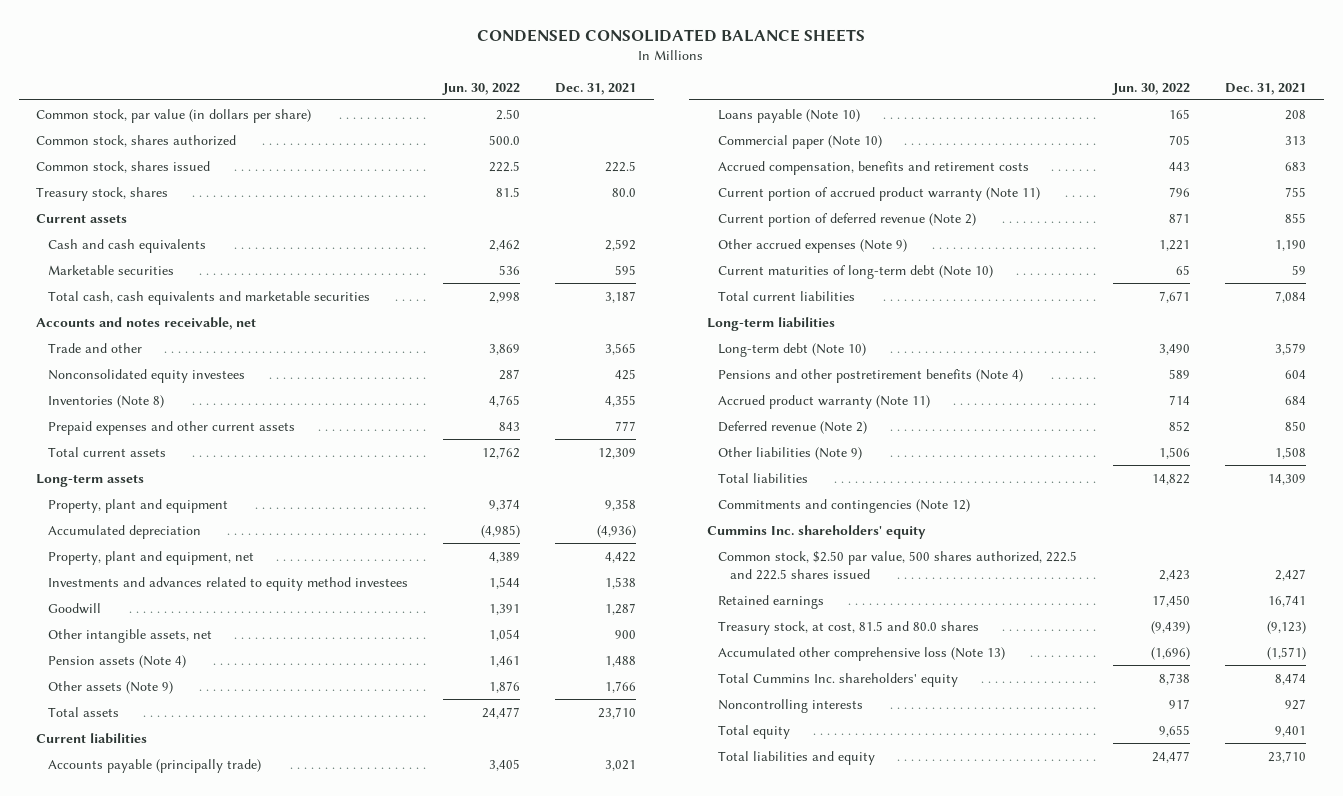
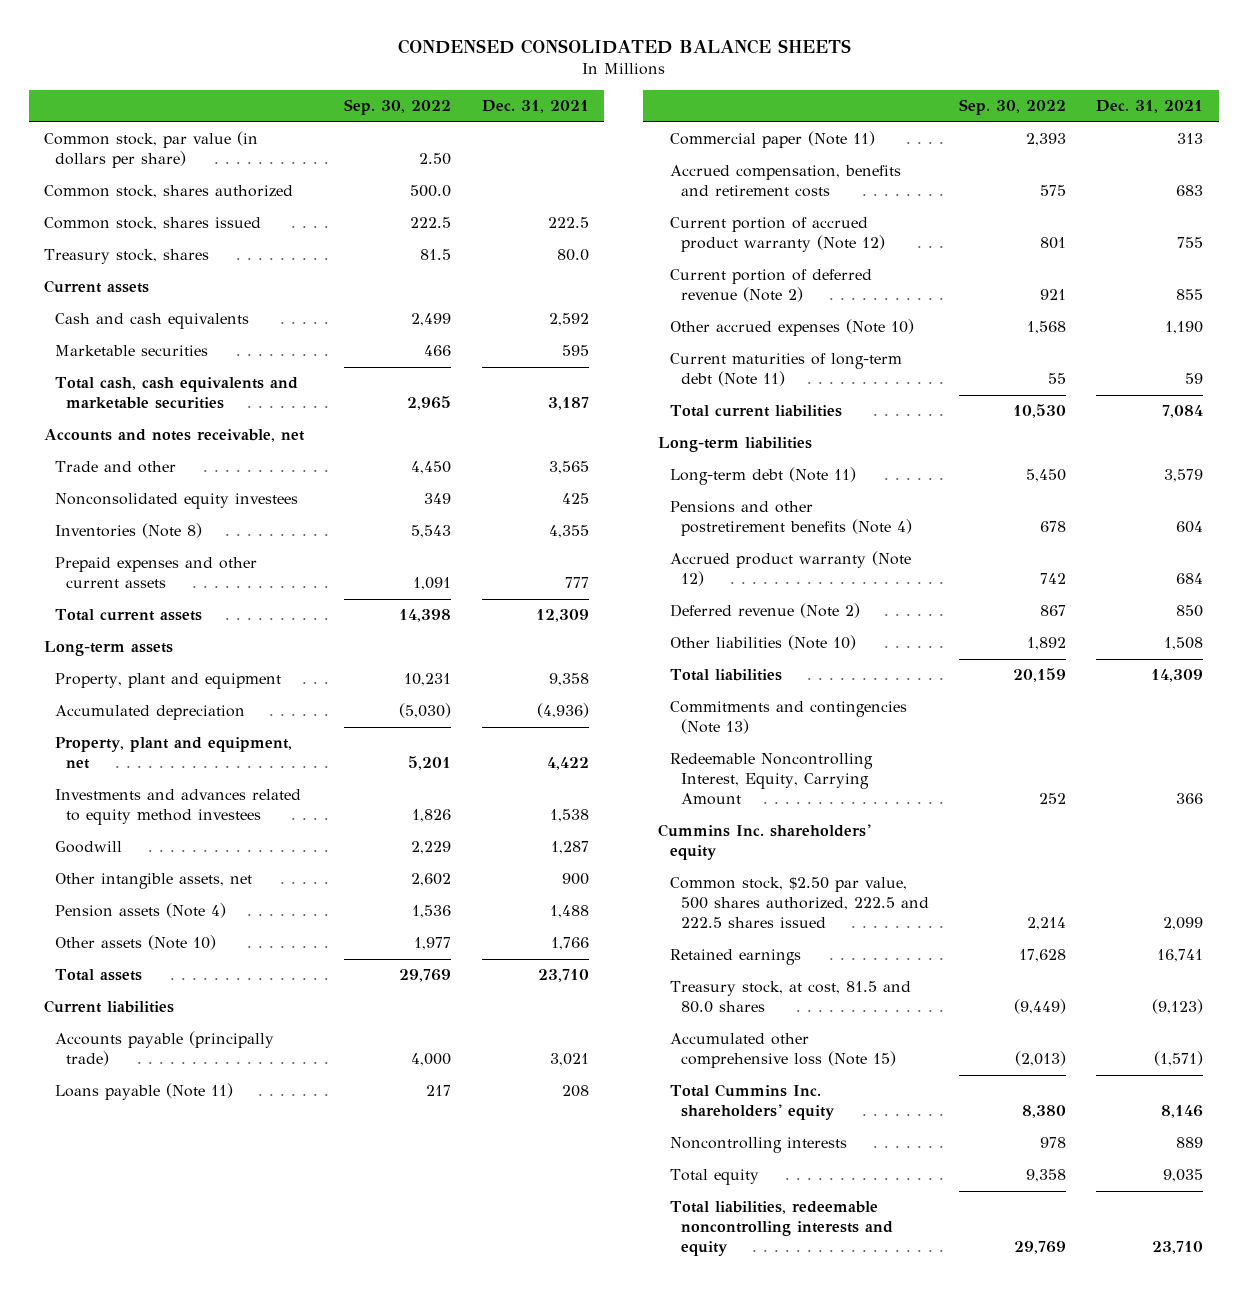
[442,82,521,95] Jun. 30, 2022 -> none
none -> [344,99,452,116] Sep. 30, 2022
[48,680,174,694] Other assets (Note 9) -> [54,935,216,951] Other assets (Note 10)
[718,108,861,123] Loans payable (Note 10) -> [54,1083,233,1101] Loans payable (Note 11)
[718,134,883,149] Commercial paper (Note 10) -> [669,131,875,149] Commercial paper (Note 11)
[718,186,1041,201] Current portion of accrued product warranty (Note 11) -> [669,217,885,253] Current portion of accrued product warranty (Note 12)
[718,238,908,253] Other accrued expenses (Note 9) -> [669,319,914,337] Other accrued expenses (Note 10)
[718,264,994,279] Current maturities of long-term debt (Note 10) -> [669,353,902,387] Current maturities of long-term debt (Note 11)
[718,342,867,357] Long-term debt (Note 10) -> [669,467,856,486] Long-term debt (Note 11)
[718,394,931,409] Accrued product warranty (Note 11) -> [669,551,911,587] Accrued product warranty (Note 12)
[718,446,863,460] Other liabilities (Note 9) -> [669,635,856,651] Other liabilities (Note 10)
[718,498,971,513] Commitments and contingencies (Note 12) -> [669,701,907,735] Commitments and contingencies (Note 13)
none -> [669,753,873,806] Redeemable Noncontrolling Interest, Equity, Carrying Amount
[1275,568,1307,581] 2,427 -> [1163,917,1204,931] 2,099
[718,646,1006,661] Accumulated other comprehensive loss (Note 13) -> [669,1033,896,1069] Accumulated other comprehensive loss (Note 15)
[1275,672,1307,685] 8,474 -> [1161,1105,1204,1119] 8,146
[1285,698,1307,710] 927 -> [1176,1137,1204,1149] 889
[1275,725,1307,737] 9,401 -> [1163,1169,1204,1183] 9,035
[718,750,876,765] Total liabilities and equity -> [669,1201,893,1257] Total liabilities, redeemable noncontrolling interests and equity

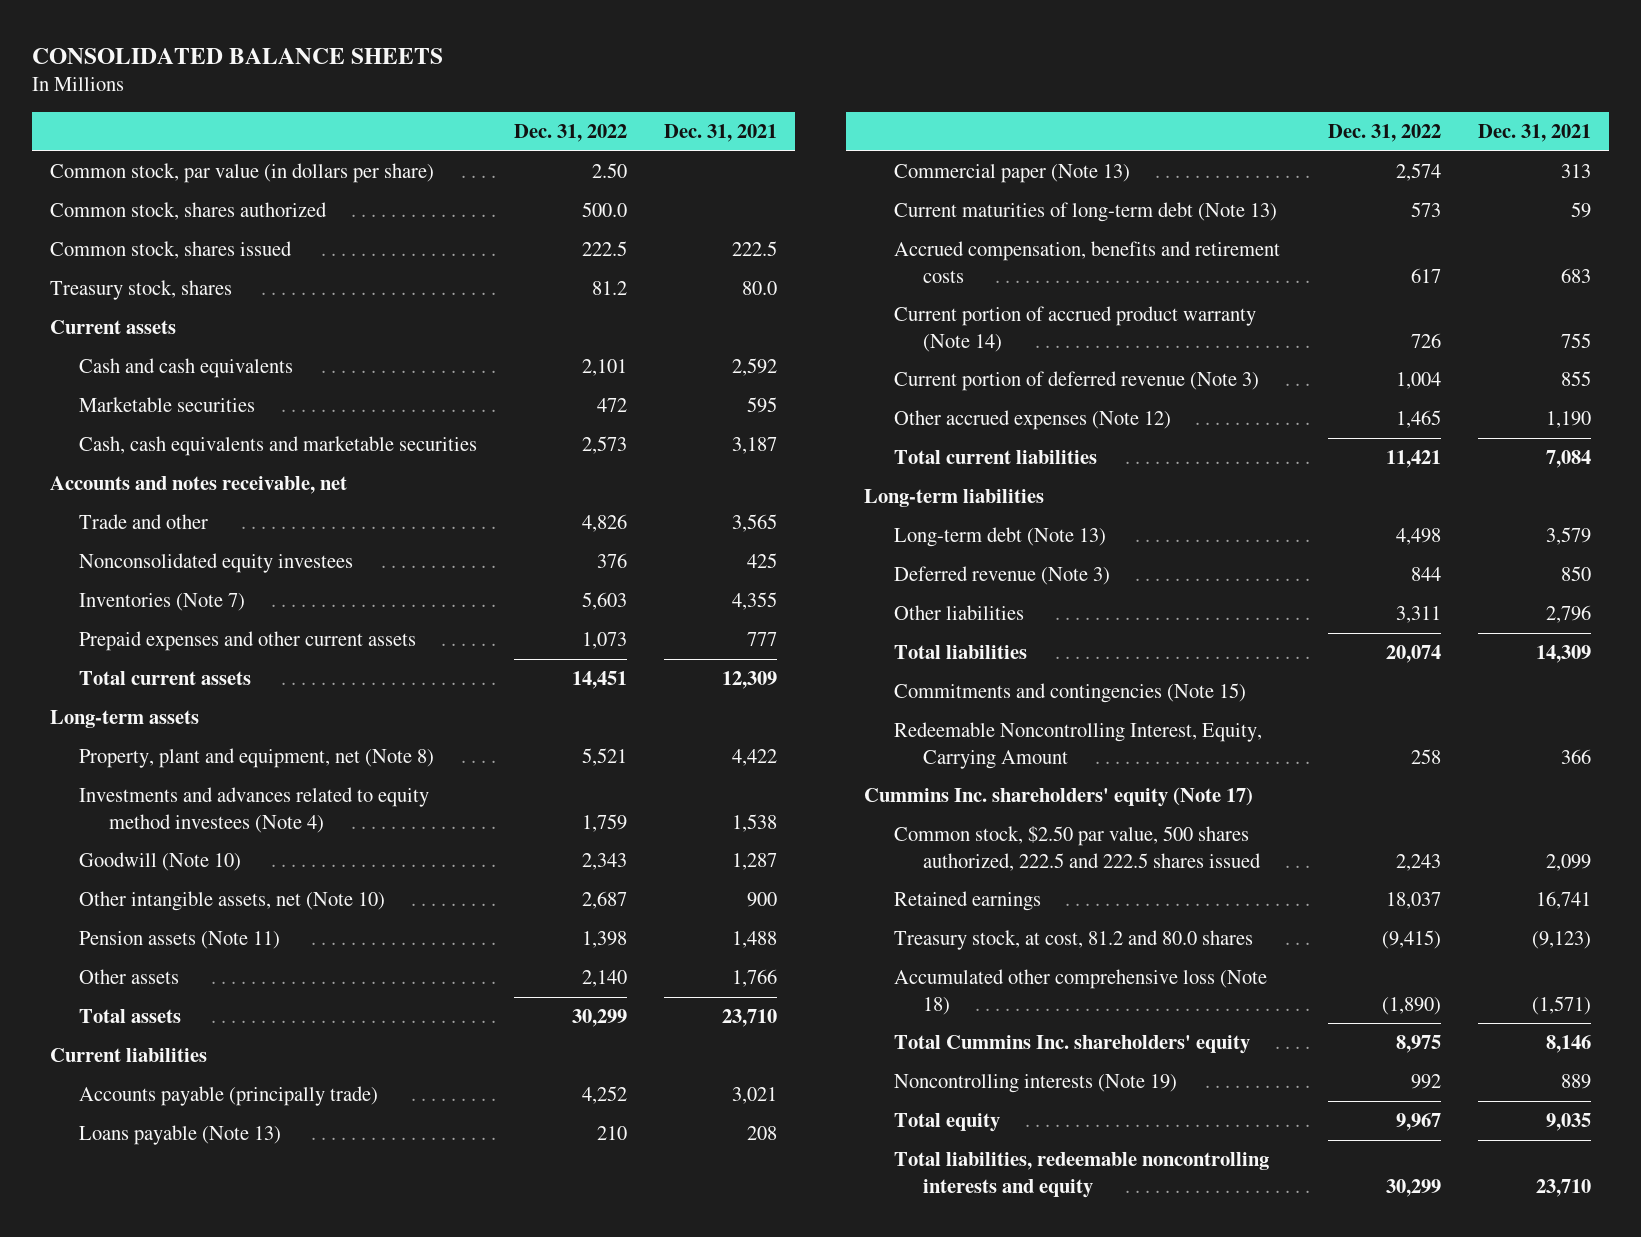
[397,39,851,55] CONDENSED CONSOLIDATED BALANCE SHEETS -> [31,47,443,64] CONSOLIDATED BALANCE SHEETS
[344,99,452,116] Sep. 30, 2022 -> none
none -> [514,124,628,143] Dec. 31, 2022
[54,377,298,410] Total cash, cash equivalents and marketable securities -> [79,436,478,457] Cash, cash equivalents and marketable securities
[54,523,202,539] Inventories (Note 8) -> [79,593,246,612] Inventories (Note 7)
[54,673,281,690] Property, plant and equipment -> none
[54,705,245,721] Accumulated depreciation -> none
[54,737,292,770] Property, plant and equipment, net -> [79,748,435,769] Property, plant and equipment, net (Note 8)
[54,789,301,826] Investments and advances related to equity method investees -> [79,787,430,833] Investments and advances related to equity method investees (Note 4)
[54,841,122,854] Goodwill -> [79,852,242,872] Goodwill (Note 10)
[54,873,252,890] Other intangible assets, net -> [79,891,386,912] Other intangible assets, net (Note 10)
[54,903,226,919] Pension assets (Note 4) -> [79,931,281,950] Pension assets (Note 11)
[54,935,216,951] Other assets (Note 10) -> [79,969,180,985] Other assets
[54,1083,233,1101] Loans payable (Note 11) -> [79,1125,282,1146] Loans payable (Note 13)
[669,131,875,149] Commercial paper (Note 11) -> [893,164,1130,184] Commercial paper (Note 13)
none -> [893,202,1277,223] Current maturities of long-term debt (Note 13)
[669,353,902,387] Current maturities of long-term debt (Note 11) -> none
[669,217,885,253] Current portion of accrued product warranty (Note 12) -> [893,306,1256,352] Current portion of accrued product warranty (Note 14)
[669,269,872,303] Current portion of deferred revenue (Note 2) -> [893,371,1259,392] Current portion of deferred revenue (Note 3)
[669,319,914,337] Other accrued expenses (Note 10) -> [893,410,1171,431] Other accrued expenses (Note 12)
[669,501,912,537] Pensions and other postretirement benefits (Note 4) -> none
[669,551,911,587] Accrued product warranty (Note 12) -> none
[669,467,856,486] Long-term debt (Note 11) -> [893,527,1106,548] Long-term debt (Note 13)
[669,603,860,619] Deferred revenue (Note 2) -> [893,566,1110,586] Deferred revenue (Note 3)
[669,635,856,651] Other liabilities (Note 10) -> [893,605,1024,621] Other liabilities
[1164,637,1204,651] 1,508 -> [1545,605,1591,624] 2,796
[669,701,907,735] Commitments and contingencies (Note 13) -> [893,683,1246,704] Commitments and contingencies (Note 15)
[658,824,872,861] Cummins Inc. shareholders' equity -> [864,787,1254,808] Cummins Inc. shareholders' equity (Note 17)
[669,981,911,1014] Treasury stock, at cost, 81.5 and 80.0 shares -> [893,930,1253,951] Treasury stock, at cost, 81.2 and 80.0 shares
[669,1033,896,1069] Accumulated other comprehensive loss (Note 15) -> [893,969,1267,1015] Accumulated other comprehensive loss (Note 18)
[669,1137,847,1154] Noncontrolling interests -> [893,1074,1177,1094] Noncontrolling interests (Note 19)

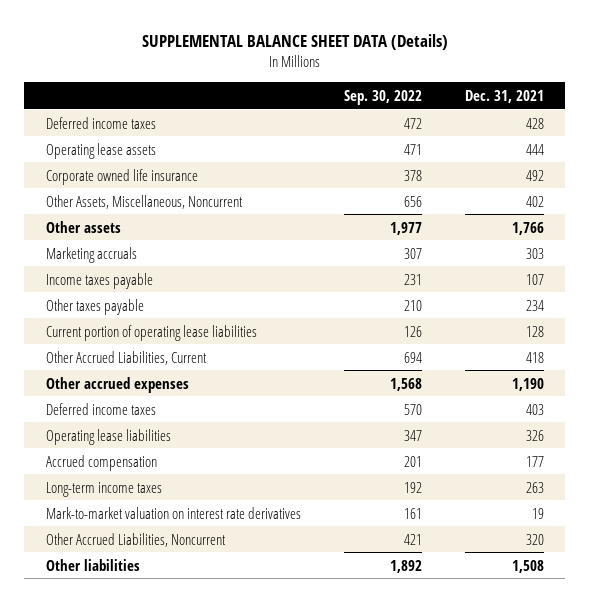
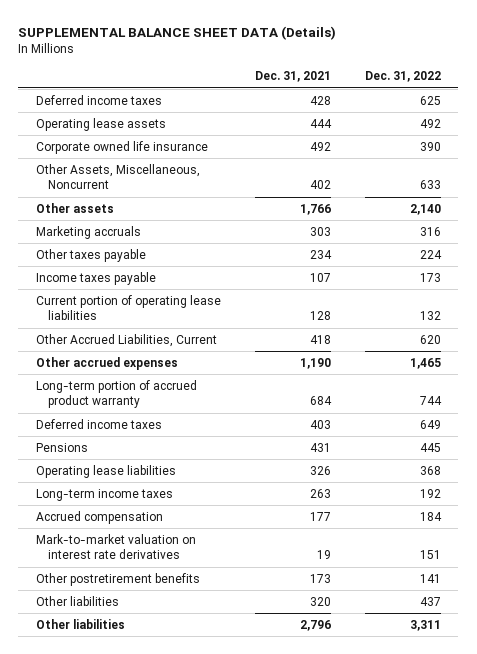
[343,89,422,105] Sep. 30, 2022 -> none
none -> [365,71,442,83] Dec. 31, 2022
[45,272,153,289] Income taxes payable -> [35,271,156,285] Income taxes payable
none -> [35,379,197,409] Long-term portion of accrued product warranty
none -> [35,442,88,452] Pensions
[45,454,157,471] Accrued compensation -> [35,510,163,524] Accrued compensation
none -> [35,572,200,586] Other postretirement benefits
[45,532,226,547] Other Accrued Liabilities, Noncurrent -> [35,595,119,606] Other liabilities
[511,559,544,573] 1,508 -> [299,619,331,631] 2,796

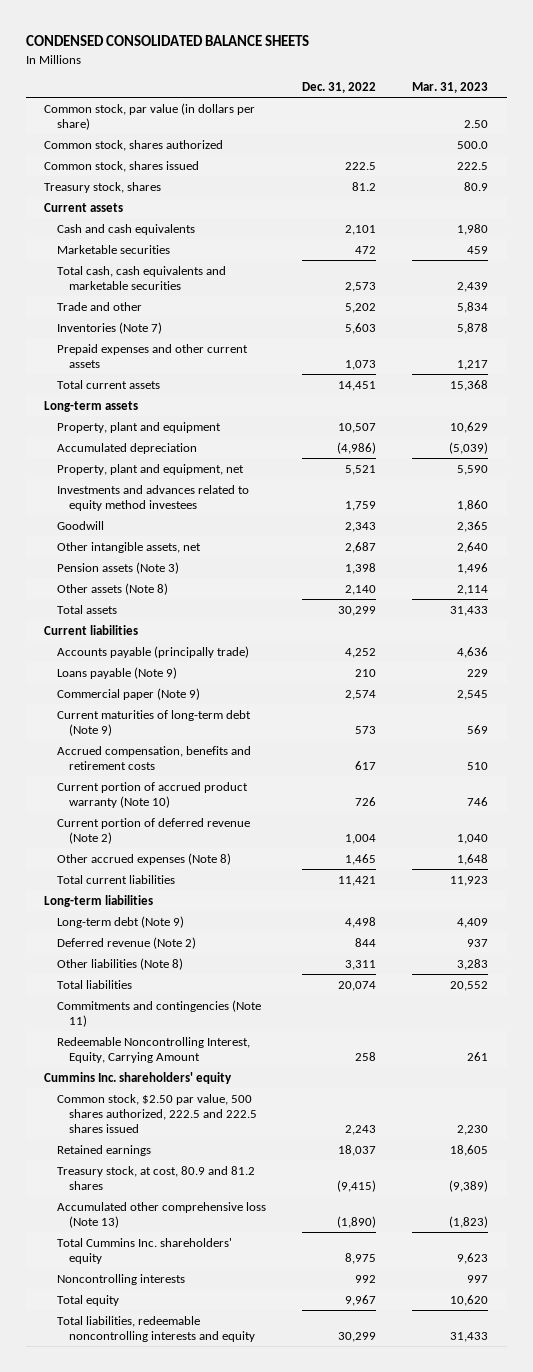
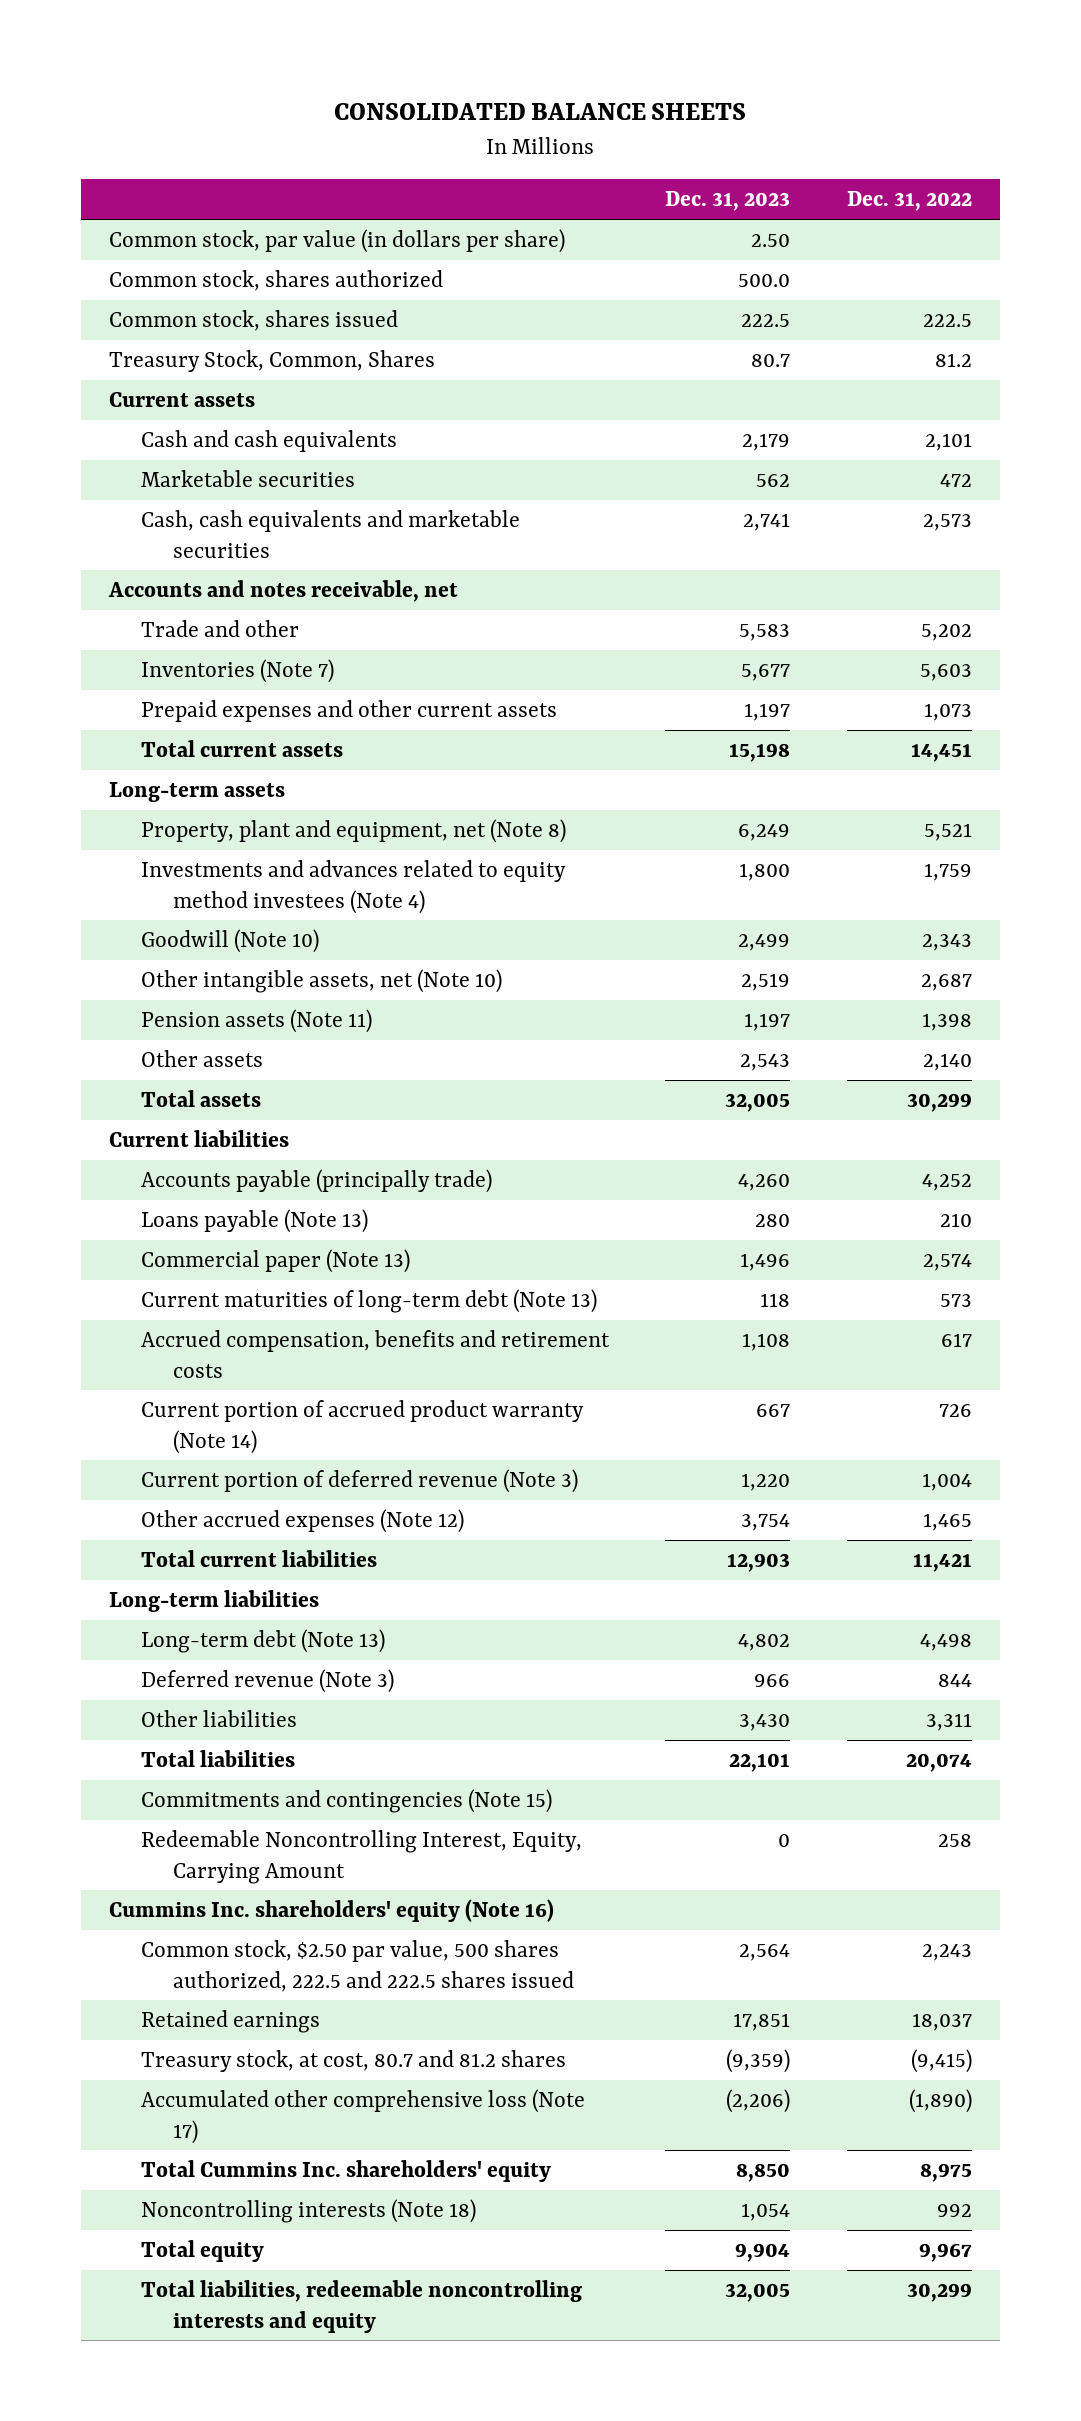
[25,35,309,47] CONDENSED CONSOLIDATED BALANCE SHEETS -> [334,103,747,121] CONSOLIDATED BALANCE SHEETS
[412,82,489,94] Mar. 31, 2023 -> none
none -> [665,191,791,212] Dec. 31, 2023
[44,181,162,193] Treasury stock, shares -> [109,350,436,373] Treasury Stock, Common, Shares
[56,265,226,290] Total cash, cash equivalents and marketable securities -> [140,510,520,558] Cash, cash equivalents and marketable securities
none -> [108,580,459,603] Accounts and notes receivable, net
[56,421,221,433] Property, plant and equipment -> none
[56,442,197,454] Accumulated depreciation -> none
[56,463,244,475] Property, plant and equipment, net -> [140,819,566,844] Property, plant and equipment, net (Note 8)
[56,484,249,511] Investments and advances related to equity method investees -> [140,860,566,914] Investments and advances related to equity method investees (Note 4)
[56,520,104,530] Goodwill -> [140,929,319,954] Goodwill (Note 10)
[56,541,201,553] Other intangible assets, net -> [140,969,502,994] Other intangible assets, net (Note 10)
[56,561,179,574] Pension assets (Note 3) -> [140,1009,372,1034] Pension assets (Note 11)
[56,582,168,595] Other assets (Note 8) -> [140,1050,263,1068] Other assets
[56,666,177,679] Loans payable (Note 9) -> [140,1209,368,1234] Loans payable (Note 13)
[56,687,200,700] Commercial paper (Note 9) -> [140,1249,410,1274] Commercial paper (Note 13)
[56,709,251,736] Current maturities of long-term debt (Note 9) -> [140,1289,597,1314] Current maturities of long-term debt (Note 13)
[56,781,248,808] Current portion of accrued product warranty (Note 10) -> [140,1400,584,1454] Current portion of accrued product warranty (Note 14)
[56,817,250,844] Current portion of deferred revenue (Note 2) -> [140,1469,578,1494] Current portion of deferred revenue (Note 3)
[56,852,231,865] Other accrued expenses (Note 8) -> [140,1509,464,1534] Other accrued expenses (Note 12)
[56,915,184,928] Long-term debt (Note 9) -> [140,1629,385,1654] Long-term debt (Note 13)
[56,936,196,949] Deferred revenue (Note 2) -> [140,1669,394,1694] Deferred revenue (Note 3)
[56,957,183,970] Other liabilities (Note 8) -> [140,1710,297,1728] Other liabilities
[56,999,261,1027] Commitments and contingencies (Note 11) -> [140,1789,552,1814] Commitments and contingencies (Note 15)
[44,1071,233,1084] Cummins Inc. shareholders' equity -> [109,1899,555,1923] Cummins Inc. shareholders' equity (Note 16)
[56,1165,255,1190] Treasury stock, at cost, 80.9 and 81.2 shares -> [140,2050,566,2073] Treasury stock, at cost, 80.7 and 81.2 shares
[56,1201,266,1228] Accumulated other comprehensive loss (Note 13) -> [140,2089,585,2144] Accumulated other comprehensive loss (Note 17)
[56,1273,185,1285] Noncontrolling interests -> [140,2199,476,2224] Noncontrolling interests (Note 18)

